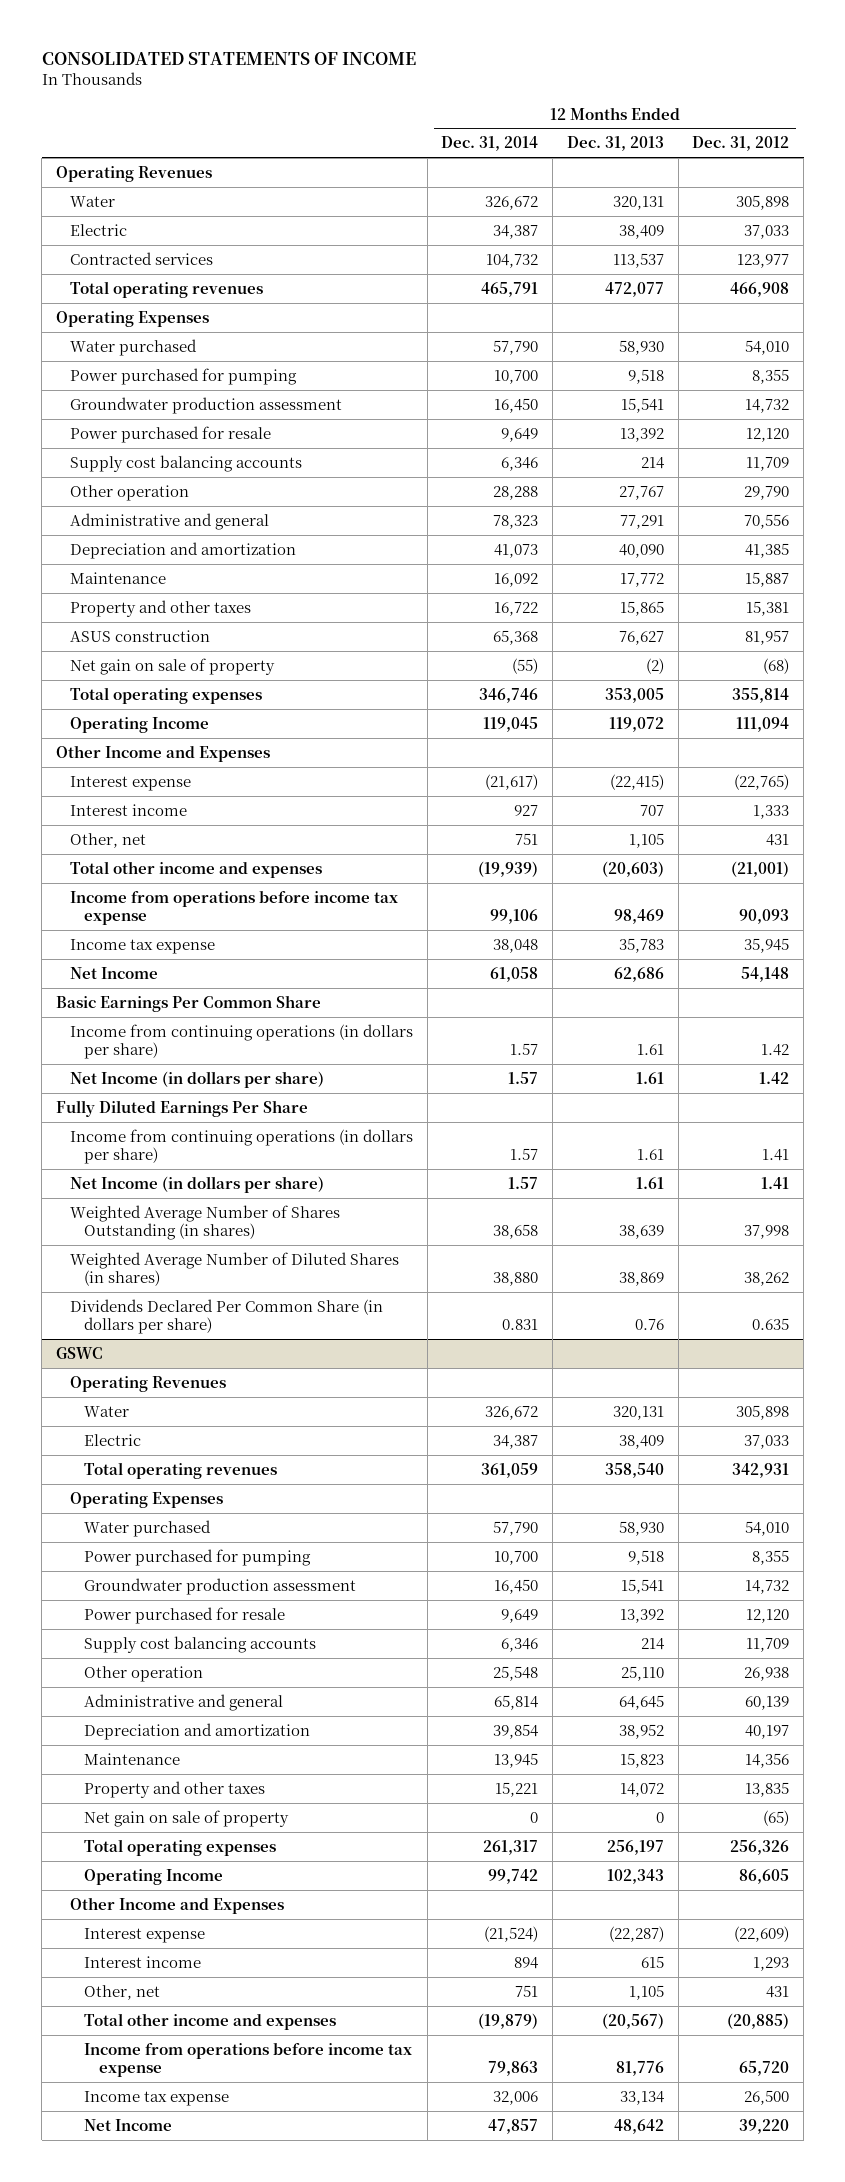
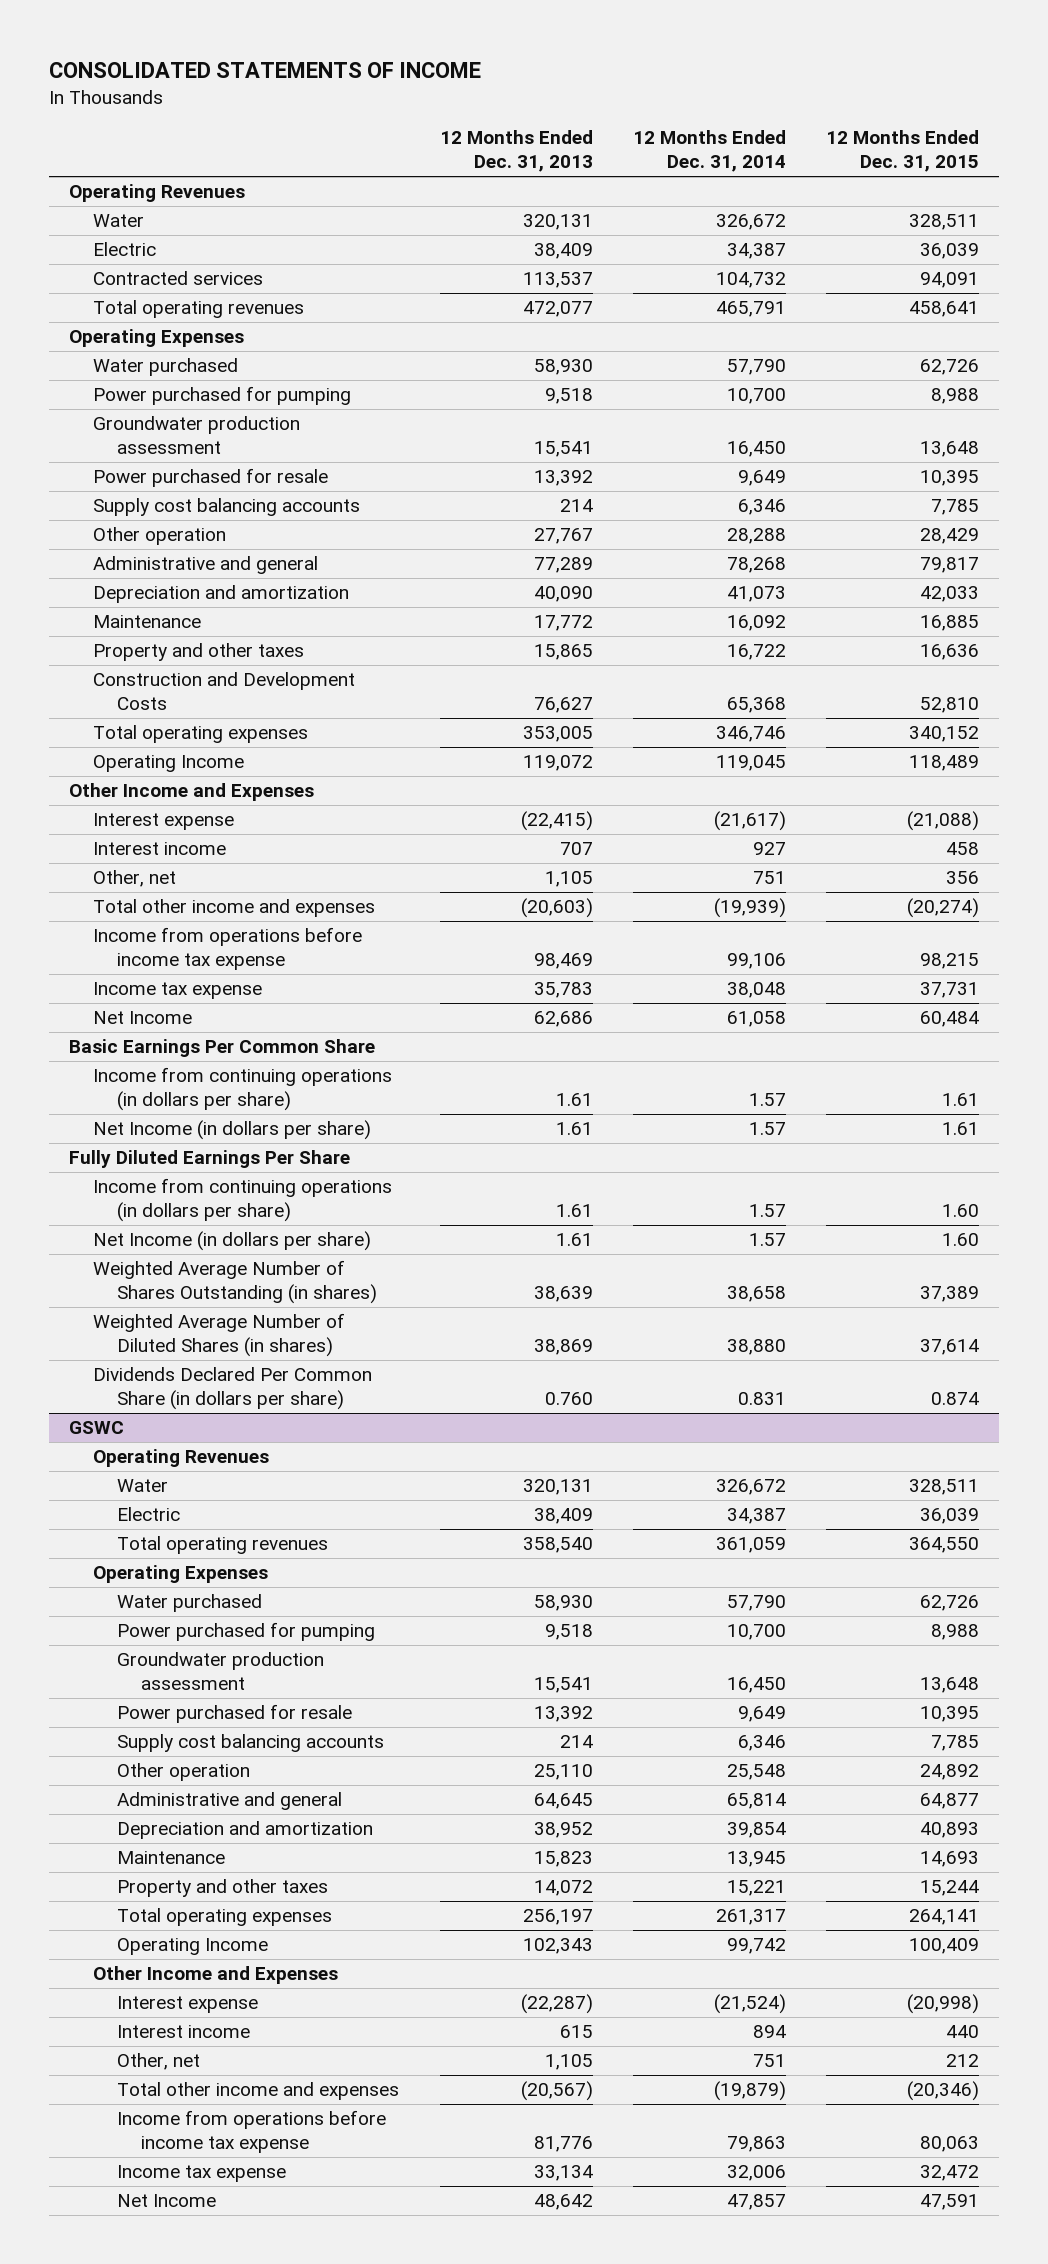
[692,136,790,152] Dec. 31, 2012 -> none
none -> [826,130,980,173] 12 Months Ended Dec. 31, 2015
[493,514,539,529] 78,323 -> [726,557,786,574] 78,268
[619,514,664,529] 77,291 -> [533,557,593,574] 77,289
[70,657,276,675] Net gain on sale of property -> none
[70,629,211,642] ASUS construction -> [93,672,356,711] Construction and Development Costs
[634,1319,664,1331] 0.76 -> [544,1392,593,1406] 0.760
[84,1809,290,1827] Net gain on sale of property -> none

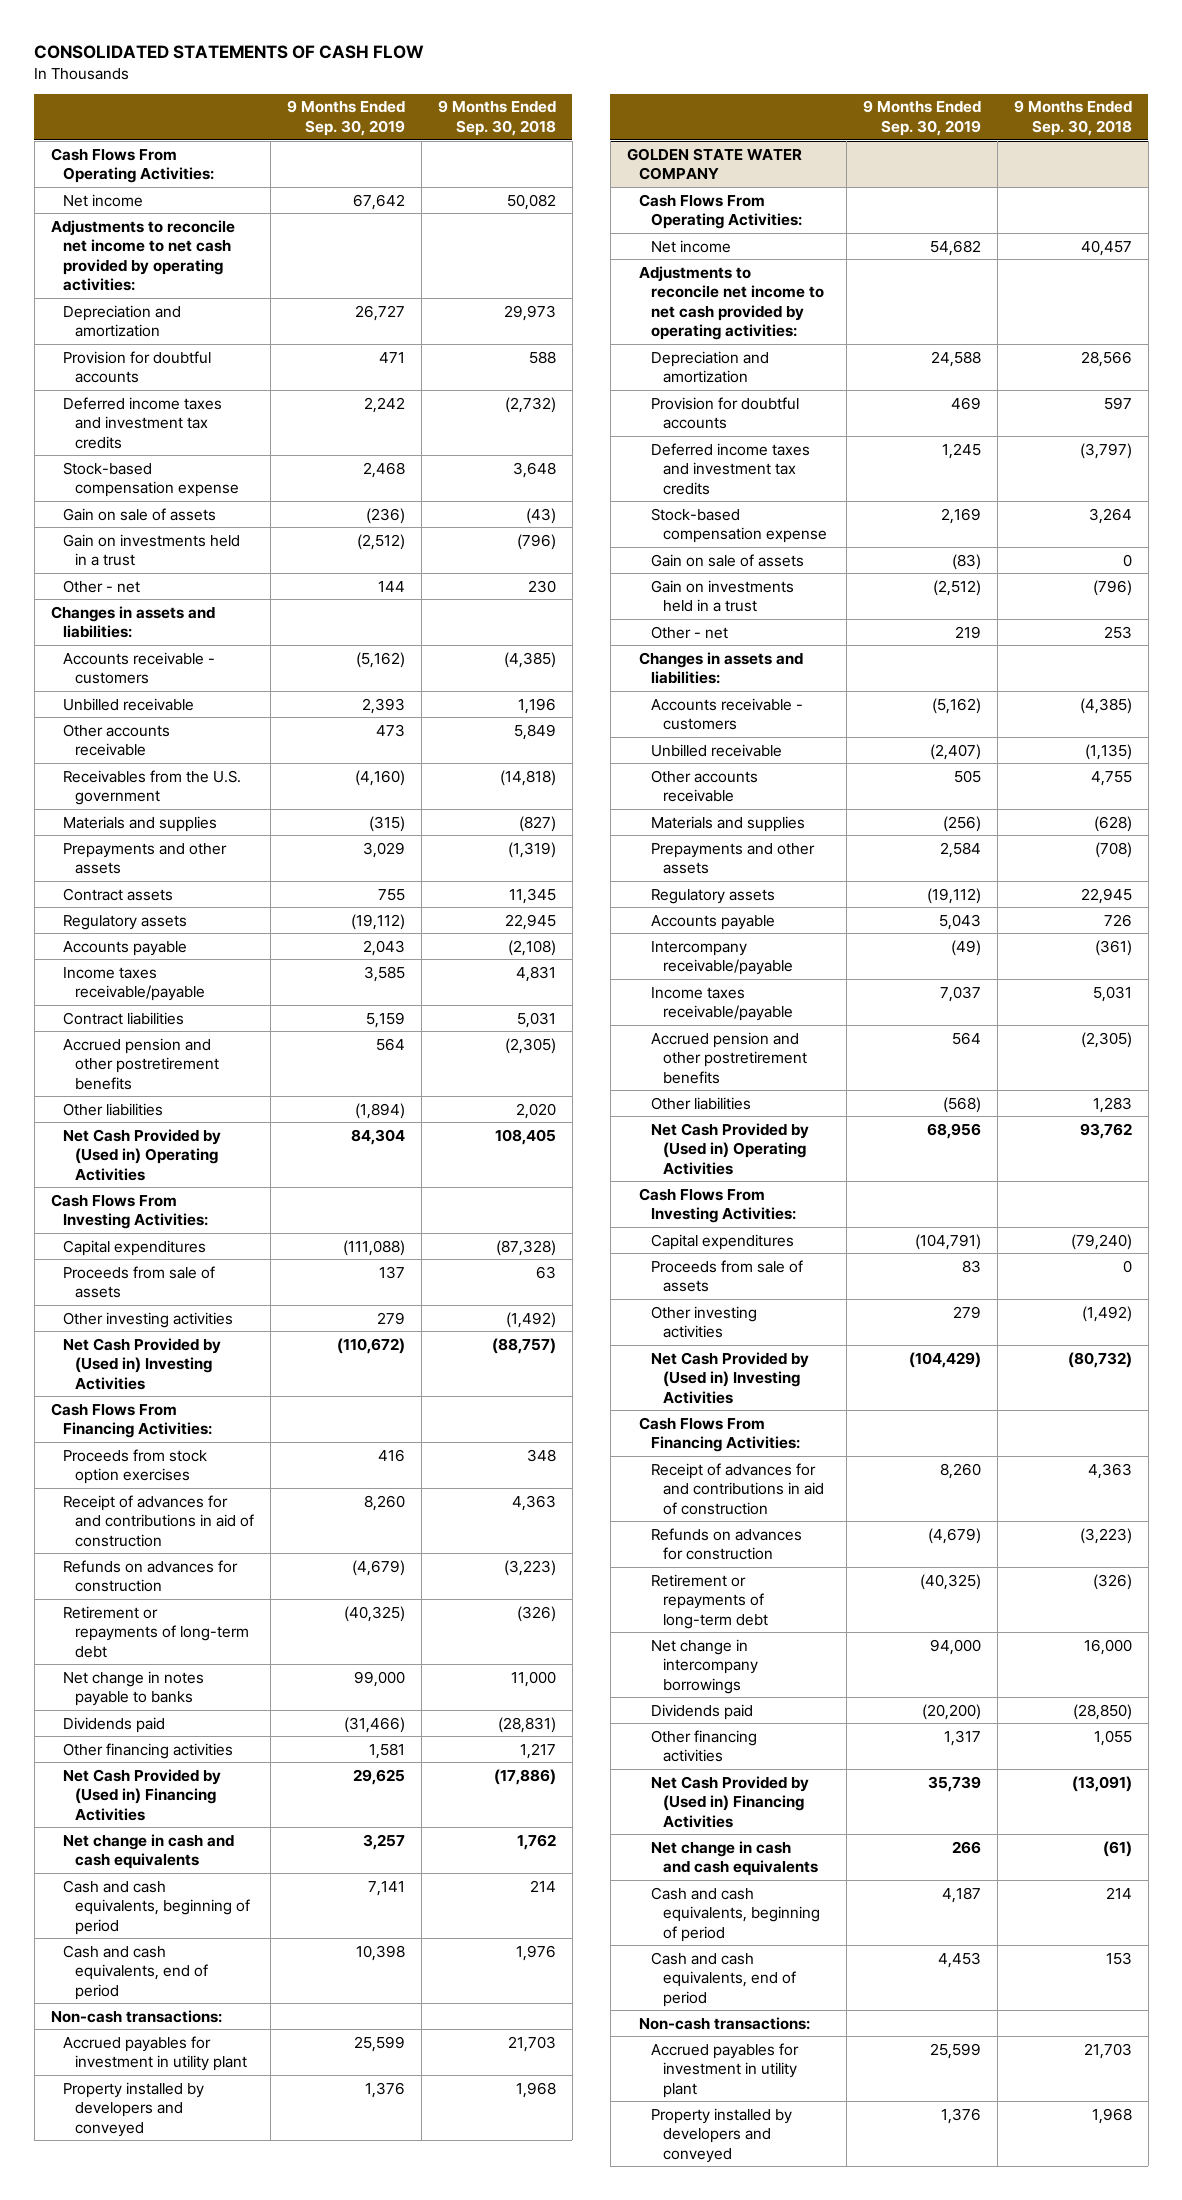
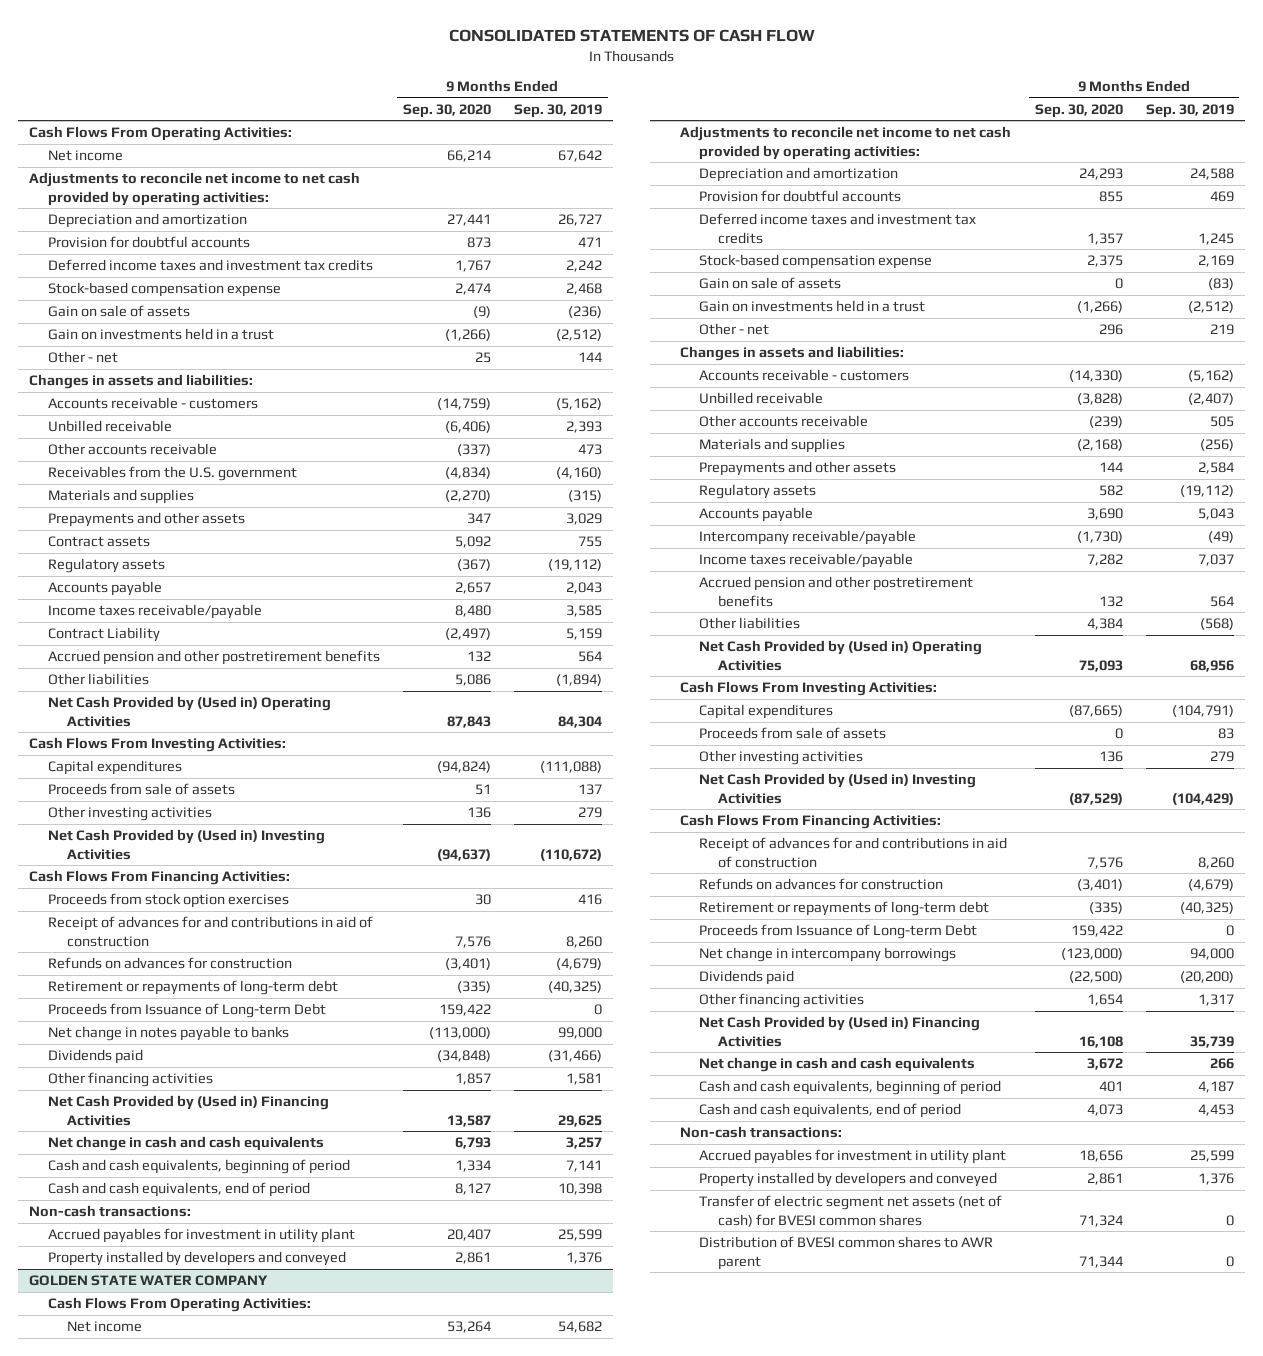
[437,100,556,136] 9 Months Ended Sep. 30, 2018 -> none
none -> [403,103,492,118] Sep. 30, 2020
[62,1011,184,1025] Contract liabilities -> [48,627,161,643] Contract Liability
none -> [48,1003,327,1019] Proceeds from Issuance of Long-term Debt
none -> [699,924,978,940] Proceeds from Issuance of Long-term Debt
none -> [699,1195,1003,1227] Transfer of electric segment net assets (net of cash) for BVESI common shares
none -> [699,1236,994,1270] Distribution of BVESI common shares to AWR parent

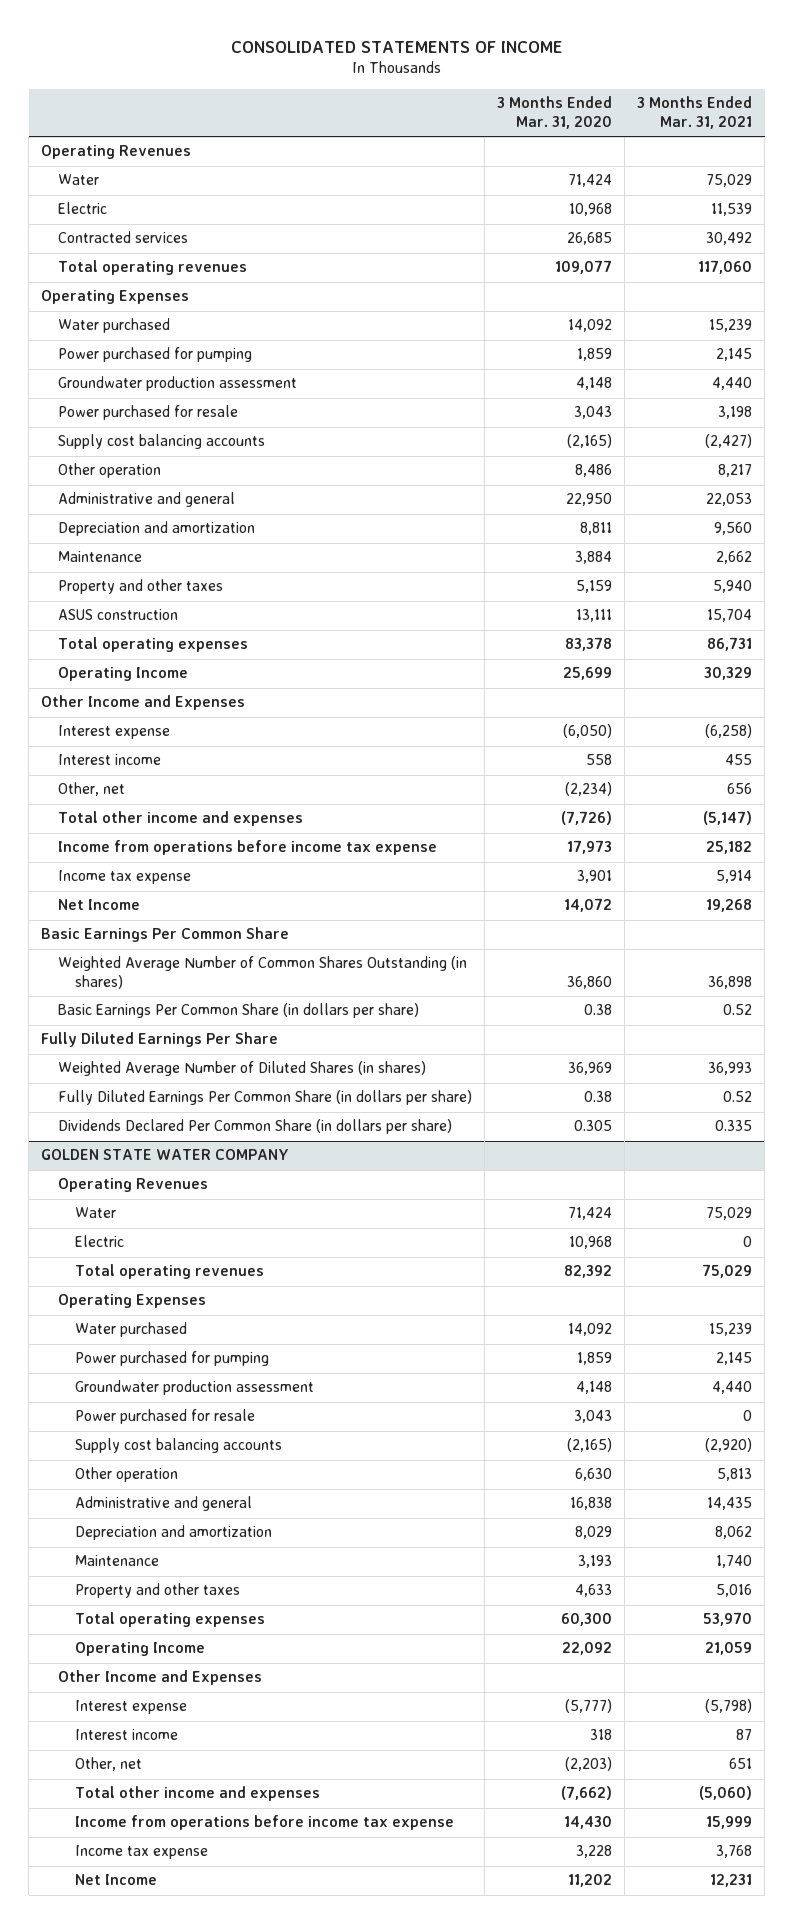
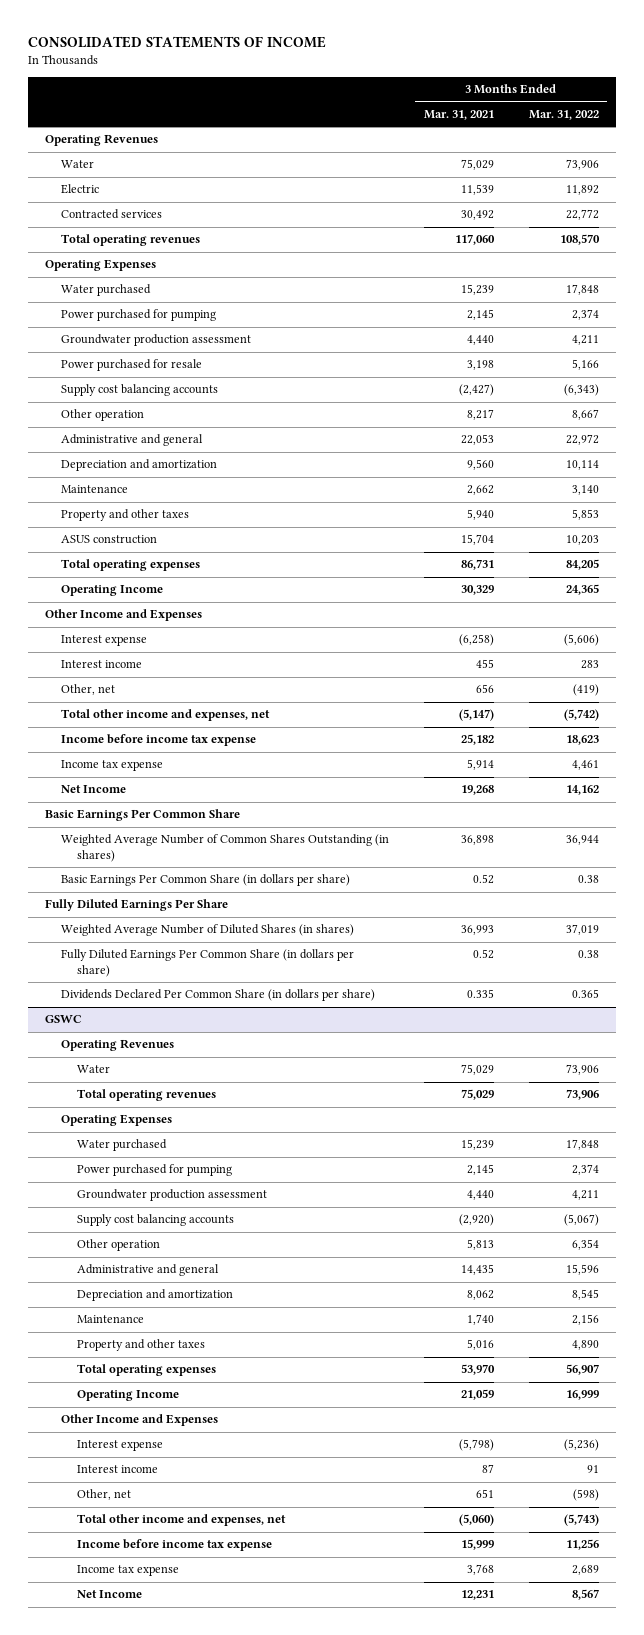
[497,96,613,129] 3 Months Ended Mar. 31, 2020 -> none
none -> [528,110,599,121] Mar. 31, 2022
[58,811,304,827] Total other income and expenses -> [61,709,271,722] Total other income and expenses, net
[58,840,438,856] Income from operations before income tax expense -> [61,734,257,747] Income before income tax expense
[41,1149,290,1161] GOLDEN STATE WATER COMPANY -> [45,1015,83,1024] GSWC
[74,1235,124,1248] Electric -> none
[74,1409,255,1425] Power purchased for resale -> none
[74,1786,320,1802] Total other income and expenses -> [77,1514,287,1527] Total other income and expenses, net
[74,1815,454,1831] Income from operations before income tax expense -> [77,1539,273,1552] Income before income tax expense

